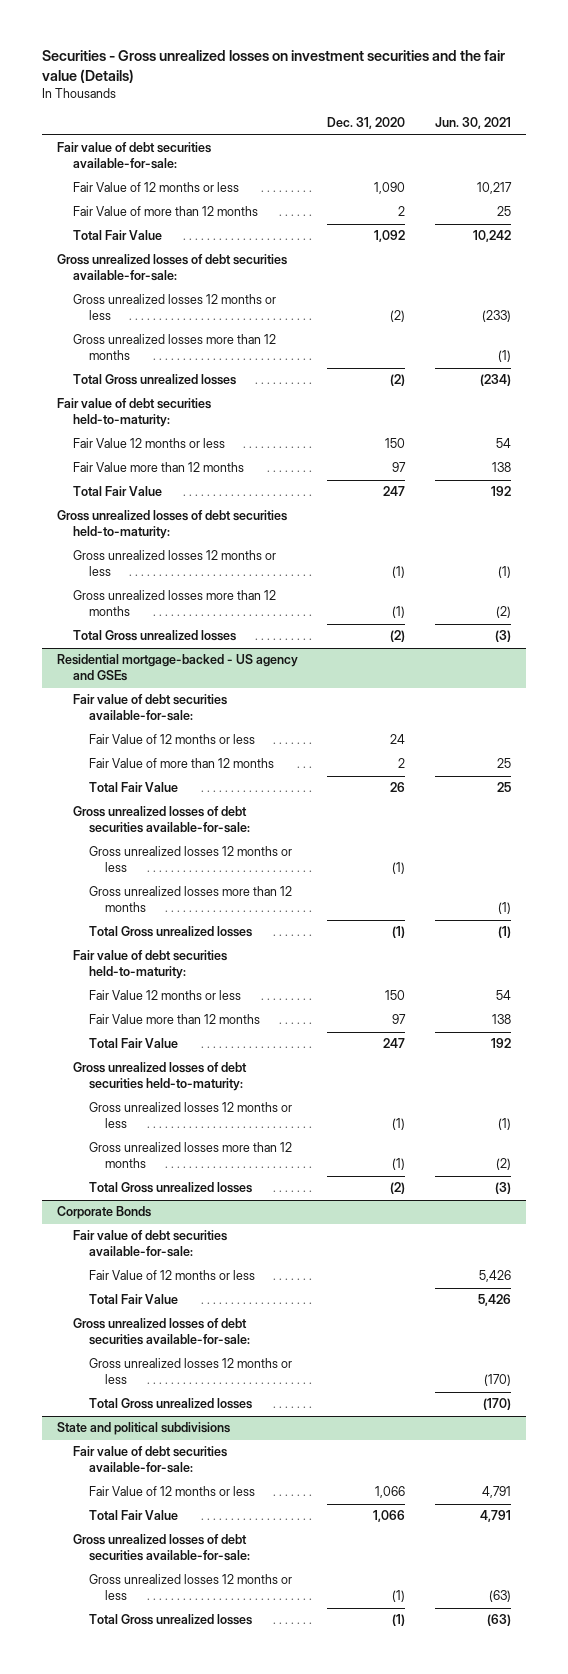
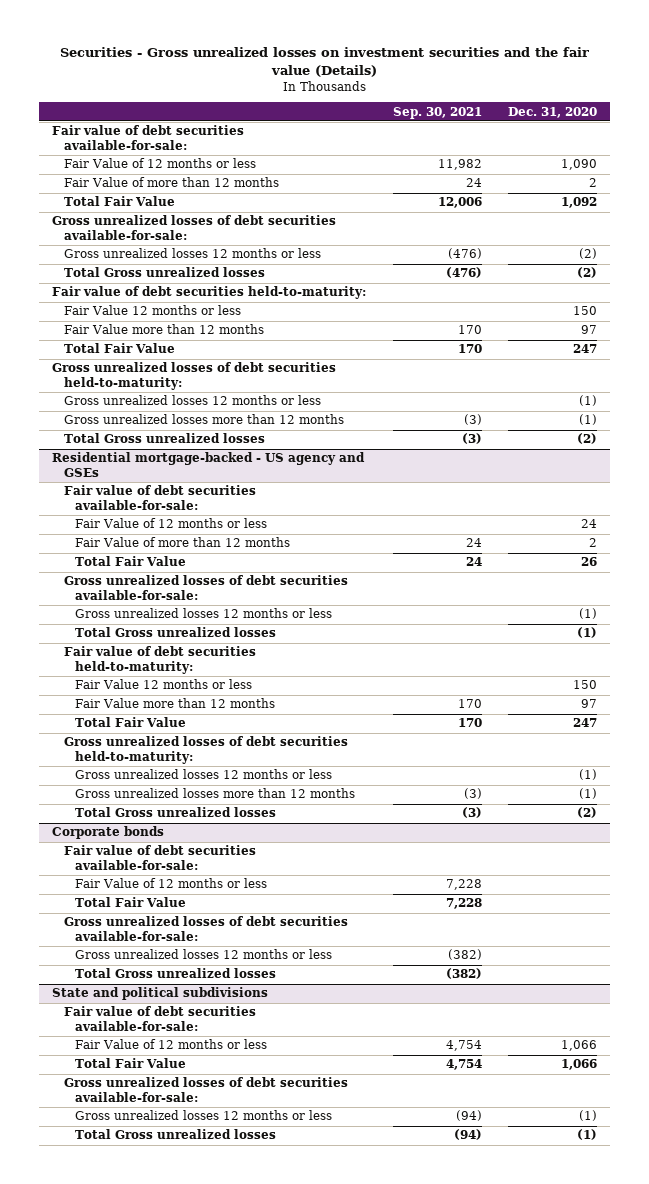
[435,117,512,130] Jun. 30, 2021 -> none
none -> [392,106,482,119] Sep. 30, 2021
[72,334,276,361] Gross unrealized losses more than 12 months -> none
[89,886,293,913] Gross unrealized losses more than 12 months -> none
[56,1206,151,1220] Corporate Bonds -> [52,826,165,840] Corporate bonds

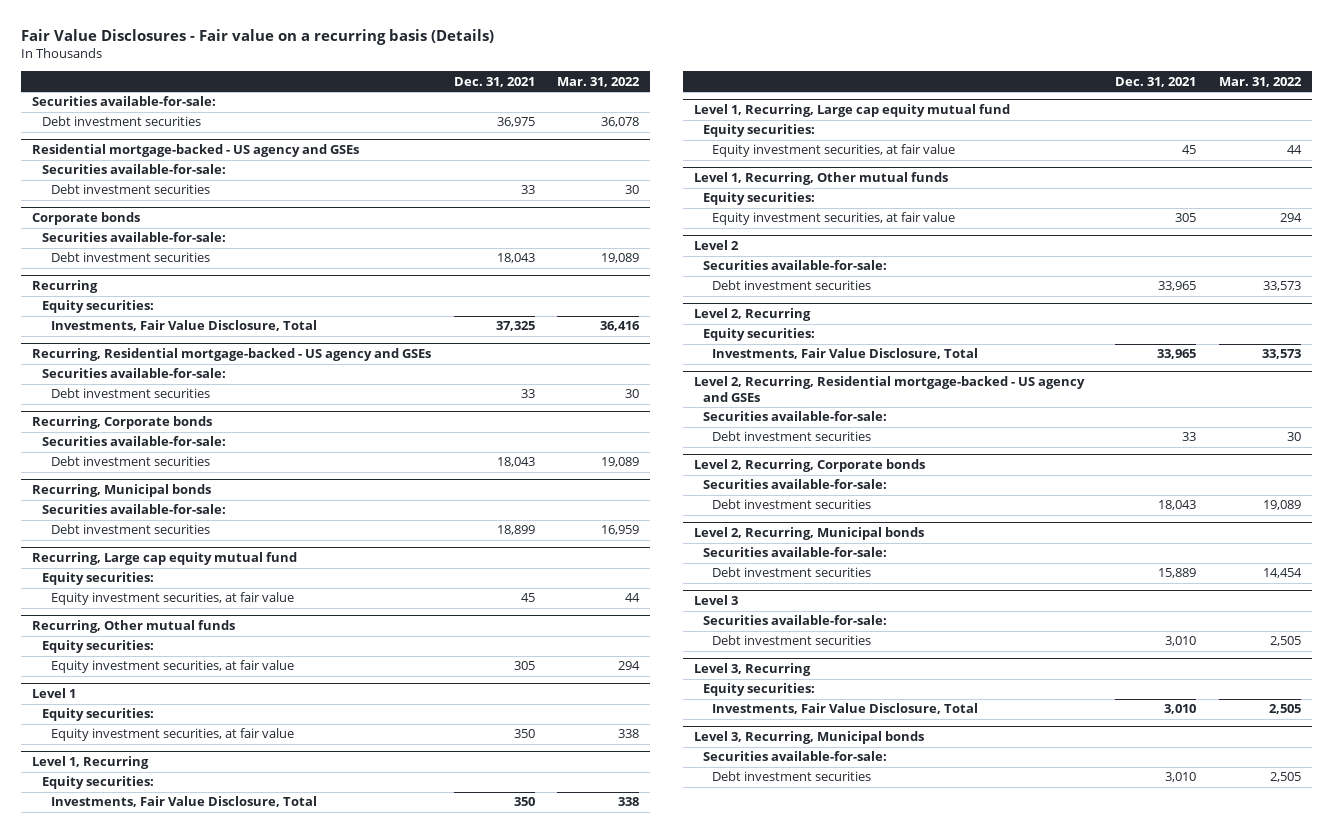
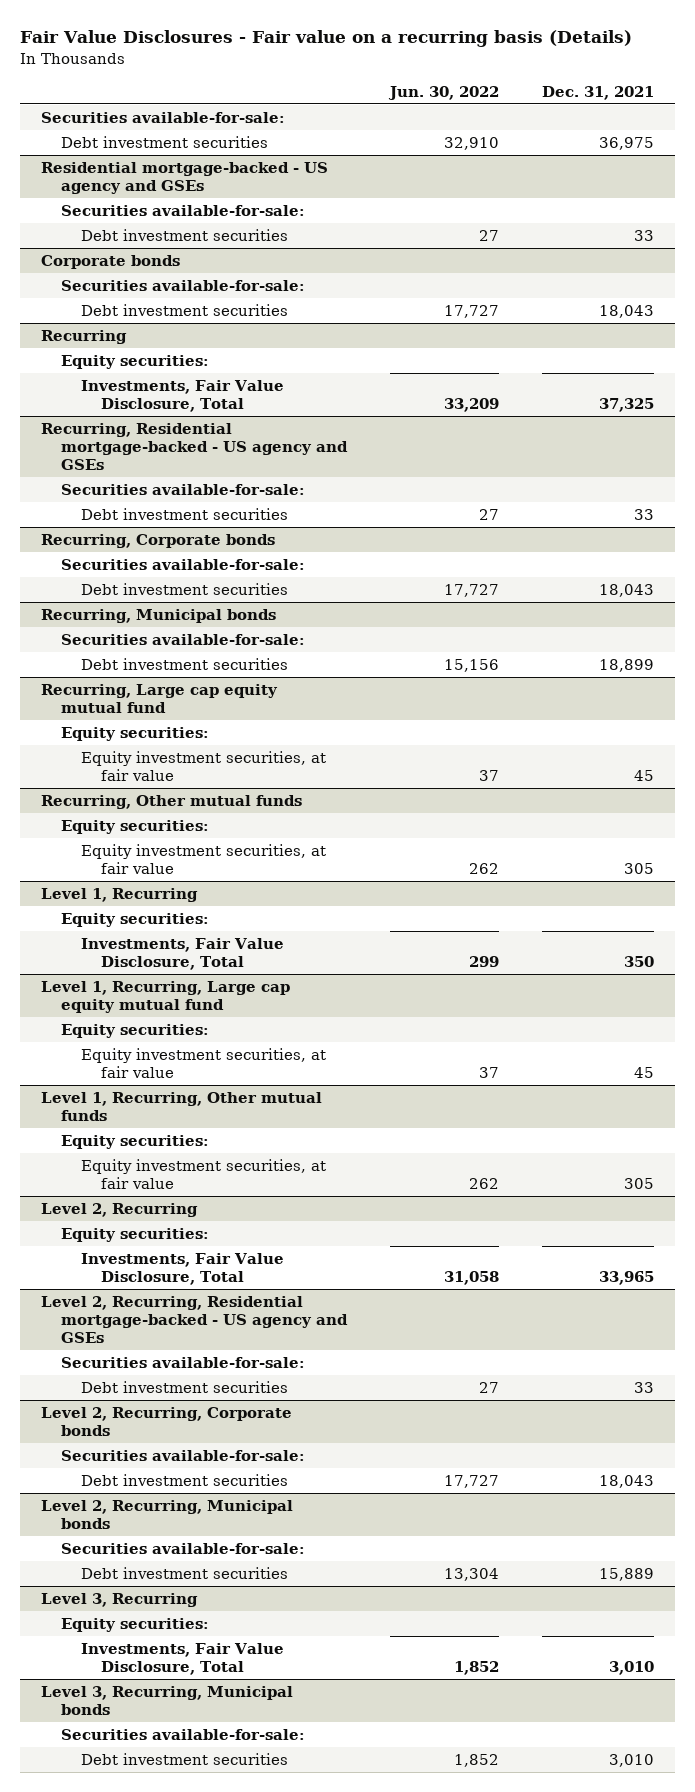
[557,76,641,87] Mar. 31, 2022 -> none
none -> [387,85,499,100] Jun. 30, 2022
[32,688,77,699] Level 1 -> none
[41,708,154,722] Equity securities: -> none
[50,728,294,742] Equity investment securities, at fair value -> none
[693,240,739,251] Level 2 -> none
[702,260,887,271] Securities available-for-sale: -> none
[711,280,871,291] Debt investment securities -> none
[693,595,738,606] Level 3 -> none
[702,615,887,626] Securities available-for-sale: -> none
[711,635,871,646] Debt investment securities -> none

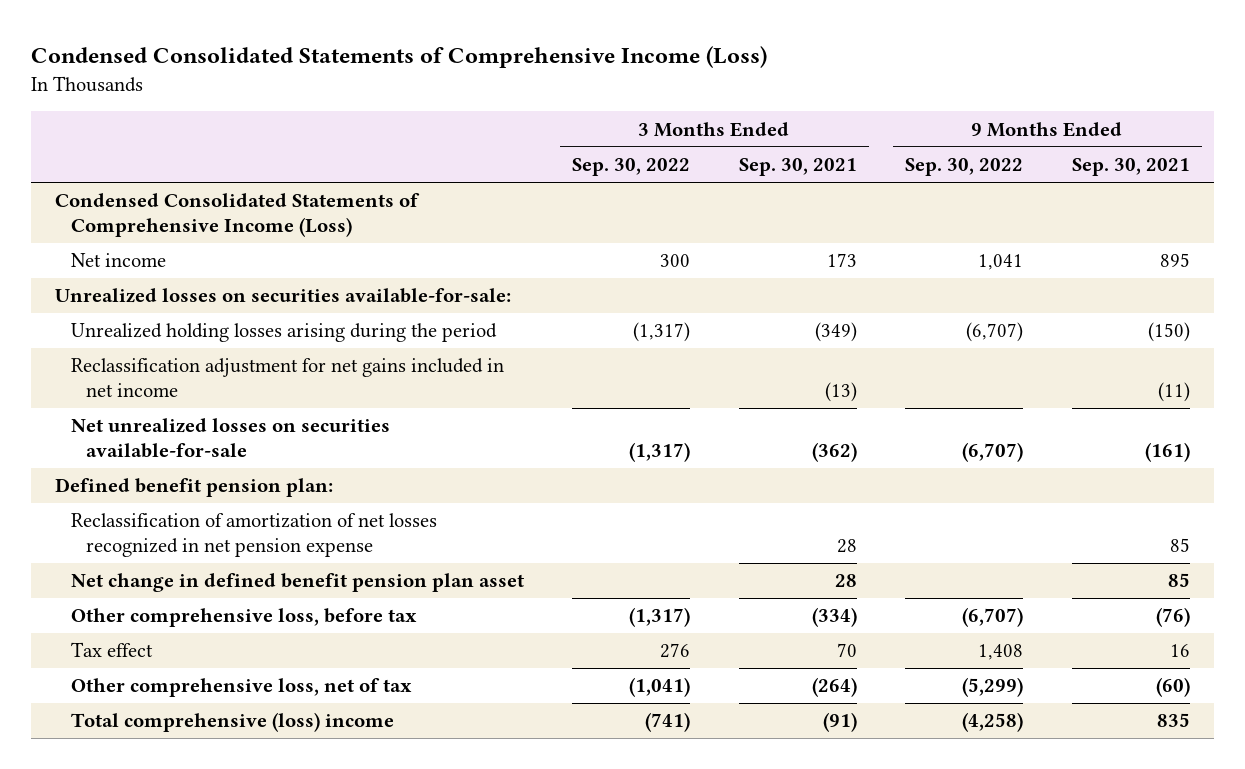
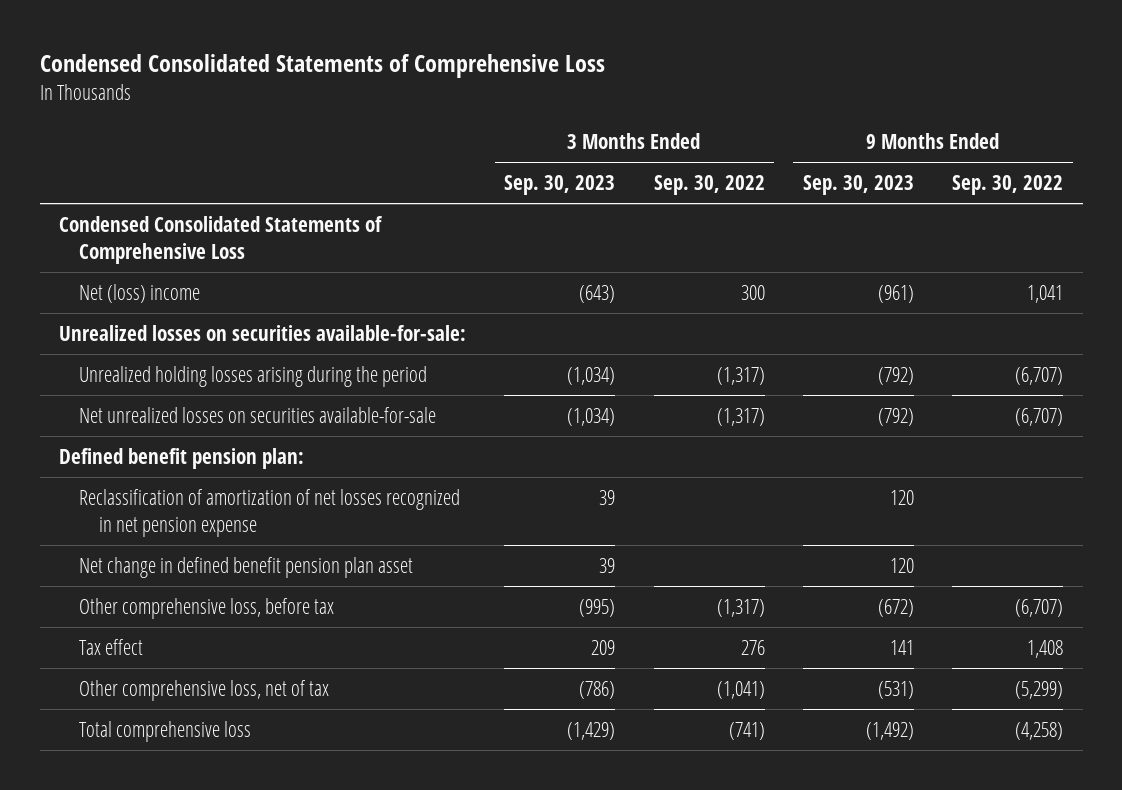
[31,45,768,68] Condensed Consolidated Statements of Comprehensive Income (Loss) -> [39,54,605,79] Condensed Consolidated Statements of Comprehensive Loss
[738,158,857,177] Sep. 30, 2021 -> none
[1071,158,1190,177] Sep. 30, 2021 -> none
none -> [504,175,616,196] Sep. 30, 2023
none -> [803,175,915,196] Sep. 30, 2023
[55,193,421,237] Condensed Consolidated Statements of Comprehensive Income (Loss) -> [58,215,383,264] Condensed Consolidated Statements of Comprehensive Loss
[70,253,166,268] Net income -> [79,283,201,303] Net (loss) income
[70,358,504,397] Reclassification adjustment for net gains included in net income -> none
[70,712,394,733] Total comprehensive (loss) income -> [79,720,252,742] Total comprehensive loss

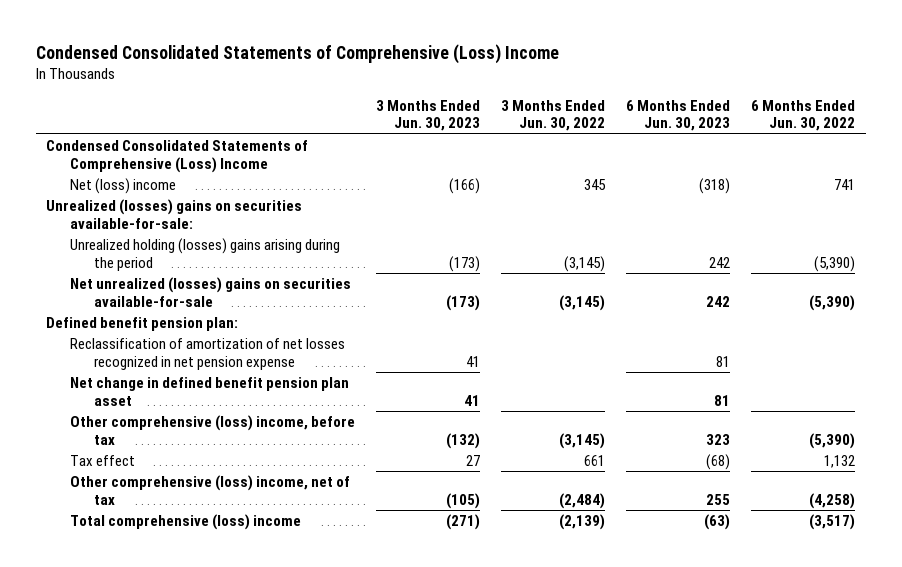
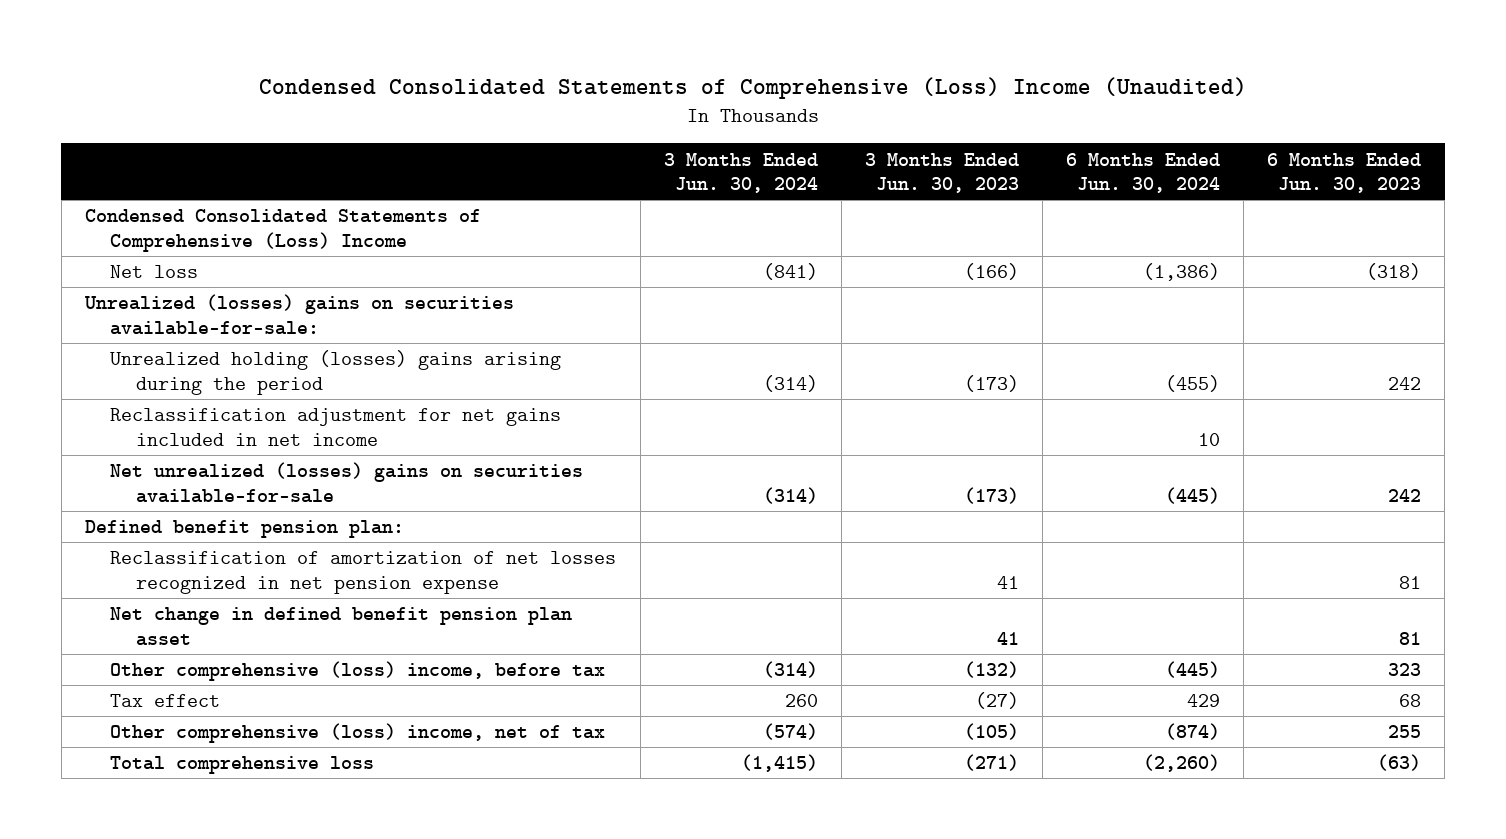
[35,44,559,65] Condensed Consolidated Statements of Comprehensive (Loss) Income -> [259,77,1248,100] Condensed Consolidated Statements of Comprehensive (Loss) Income (Unaudited)
[501,99,606,132] 3 Months Ended Jun. 30, 2022 -> none
[751,99,856,132] 6 Months Ended Jun. 30, 2022 -> none
none -> [663,152,818,193] 3 Months Ended Jun. 30, 2024
none -> [1066,152,1221,193] 6 Months Ended Jun. 30, 2024
[70,178,177,195] Net (loss) income -> [110,265,199,279] Net loss
none -> [110,408,562,446] Reclassification adjustment for net gains included in net income
[466,455,481,467] 27 -> [974,692,1019,710] (27)
[706,454,731,471] (68) -> [1399,694,1422,708] 68
[70,514,302,531] Total comprehensive (loss) income -> [110,756,375,775] Total comprehensive loss

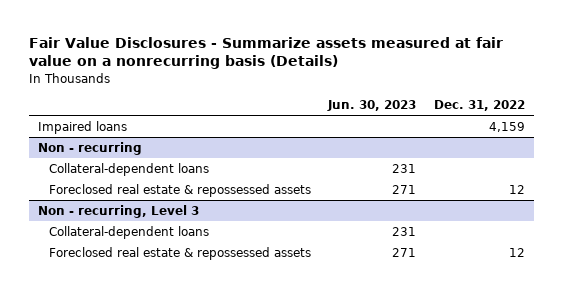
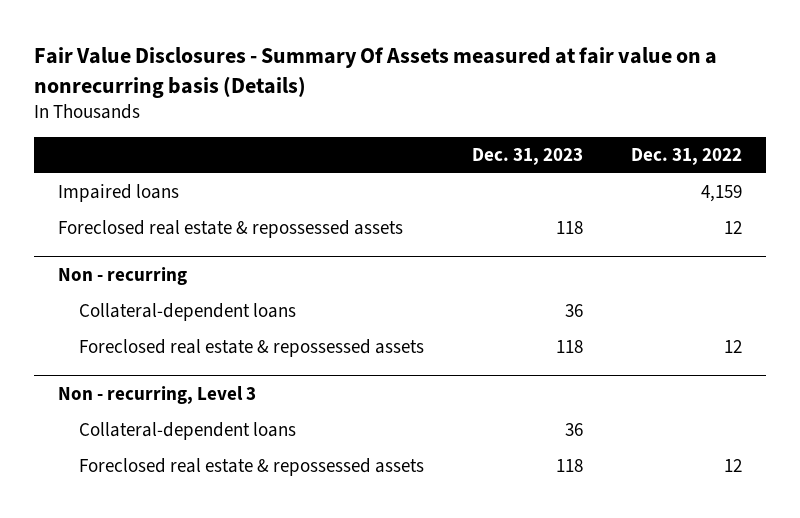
[29,36,504,70] Fair Value Disclosures - Summarize assets measured at fair value on a nonrecurring basis (Details) -> [33,47,717,98] Fair Value Disclosures - Summary Of Assets measured at fair value on a nonrecurring basis (Details)
[327,100,417,112] Jun. 30, 2023 -> none
none -> [472,148,584,166] Dec. 31, 2023
none -> [57,220,403,239] Foreclosed real estate & repossessed assets

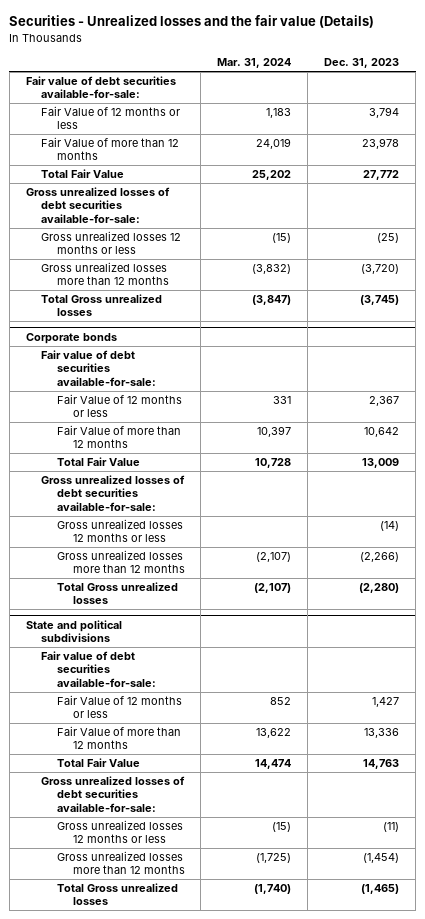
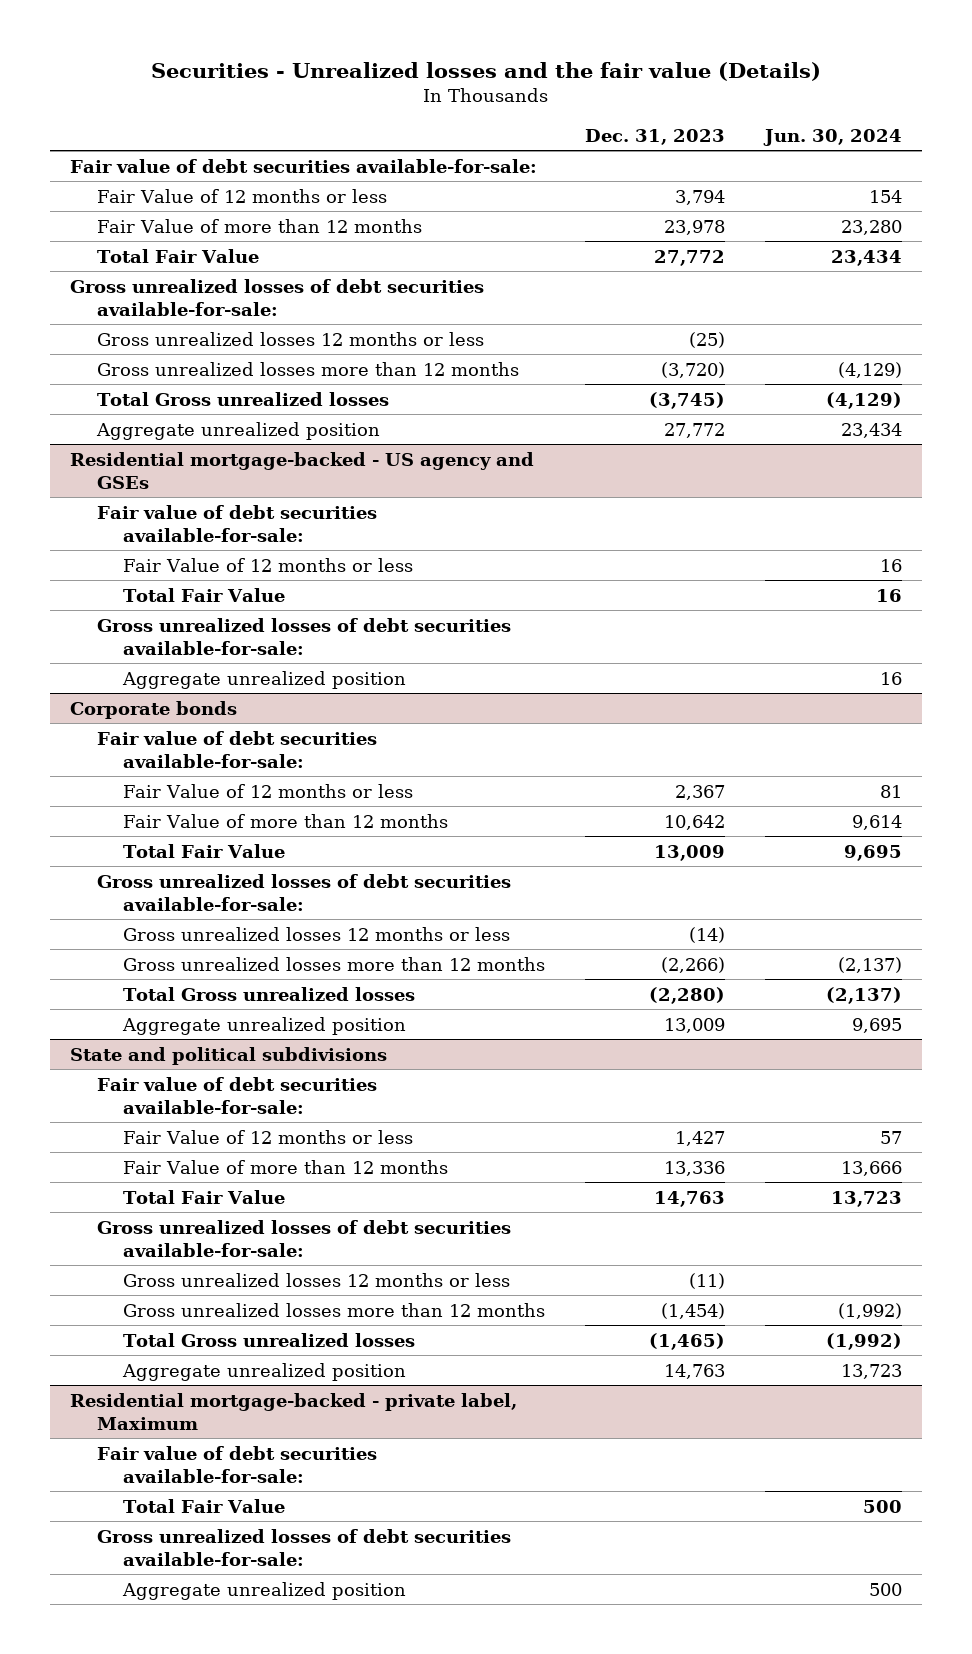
[217,58,292,69] Mar. 31, 2024 -> none
none -> [763,128,903,146] Jun. 30, 2024
none -> [95,421,380,440] Aggregate unrealized position
none -> [70,451,535,489] Residential mortgage-backed - US agency and GSEs
none -> [96,504,377,542] Fair value of debt securities available-for-sale:
none -> [123,557,414,572] Fair Value of 12 months or less
none -> [123,587,286,602] Total Fair Value
none -> [96,617,511,655] Gross unrealized losses of debt securities available-for-sale:
none -> [122,670,407,689] Aggregate unrealized position
none -> [122,1016,407,1035] Aggregate unrealized position
none -> [122,1362,407,1381] Aggregate unrealized position
none -> [70,1392,518,1430] Residential mortgage-backed - private label, Maximum
none -> [96,1445,377,1483] Fair value of debt securities available-for-sale:
none -> [123,1498,286,1513] Total Fair Value
none -> [96,1528,511,1566] Gross unrealized losses of debt securities available-for-sale:
none -> [122,1581,407,1600] Aggregate unrealized position

